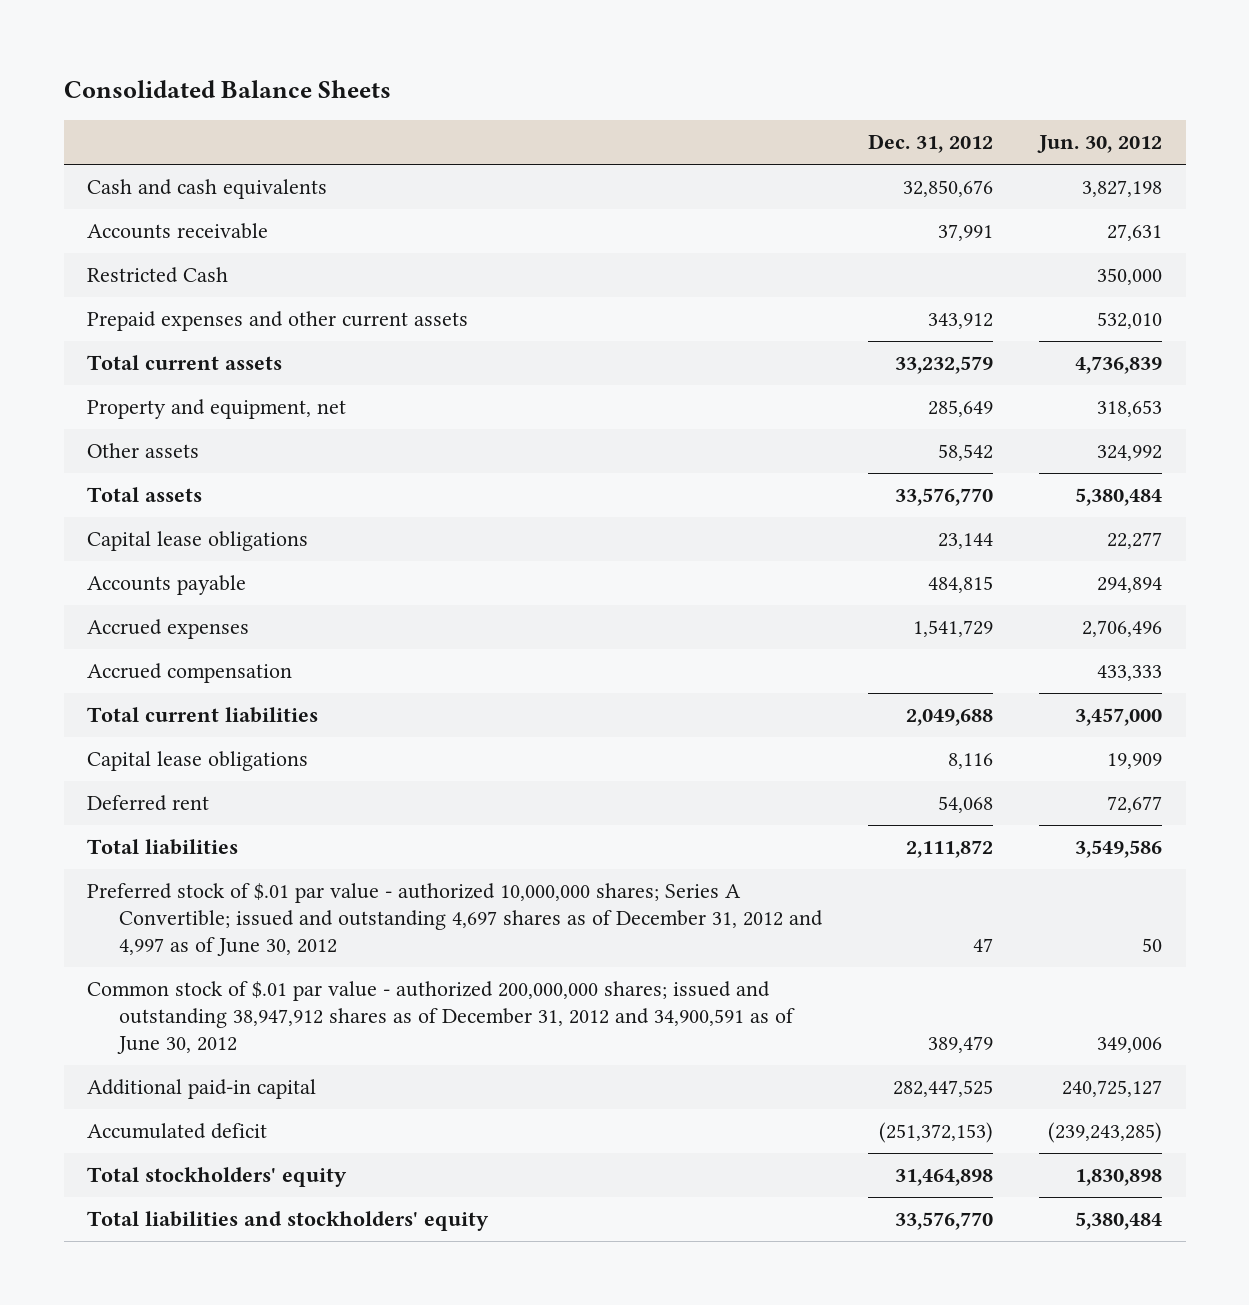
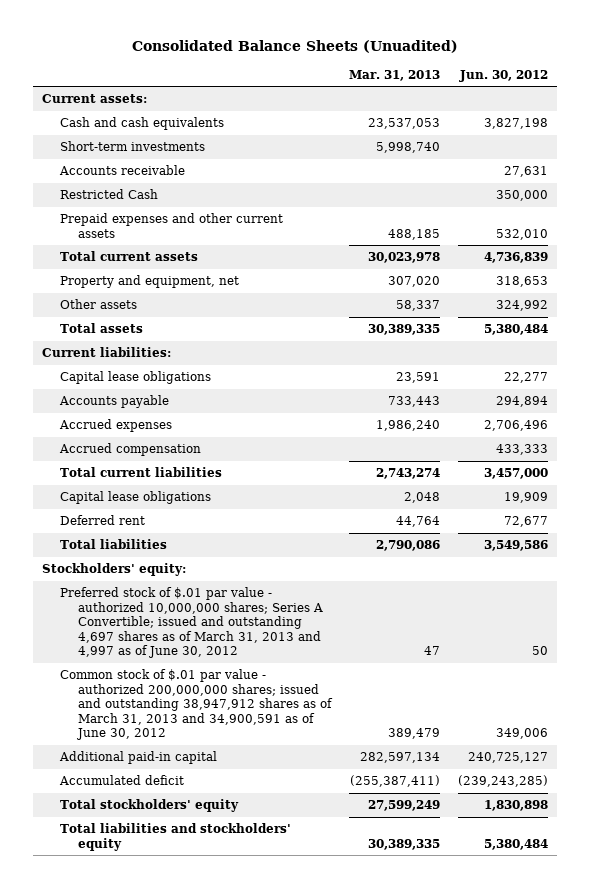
[63,80,391,99] Consolidated Balance Sheets -> [132,40,459,54] Consolidated Balance Sheets (Unuadited)
[867,134,993,154] Dec. 31, 2012 -> none
none -> [349,69,441,81] Mar. 31, 2013
none -> [42,94,148,104] Current assets:
none -> [60,141,206,152] Short-term investments
none -> [42,347,172,358] Current liabilities:
none -> [42,563,187,577] Stockholders' equity:
[86,883,823,957] Preferred stock of $.01 par value - authorized 10,000,000 shares; Series A Convertible; issued and outstanding 4,697 shares as of December 31, 2012 and 4,997 as of June 30, 2012 -> [60,587,324,659] Preferred stock of $.01 par value - authorized 10,000,000 shares; Series A Convertible; issued and outstanding 4,697 shares as of March 31, 2013 and 4,997 as of June 30, 2012
[86,981,795,1055] Common stock of $.01 par value - authorized 200,000,000 shares; issued and outstanding 38,947,912 shares as of December 31, 2012 and 34,900,591 as of June 30, 2012 -> [60,669,334,741] Common stock of $.01 par value - authorized 200,000,000 shares; issued and outstanding 38,947,912 shares as of March 31, 2013 and 34,900,591 as of June 30, 2012

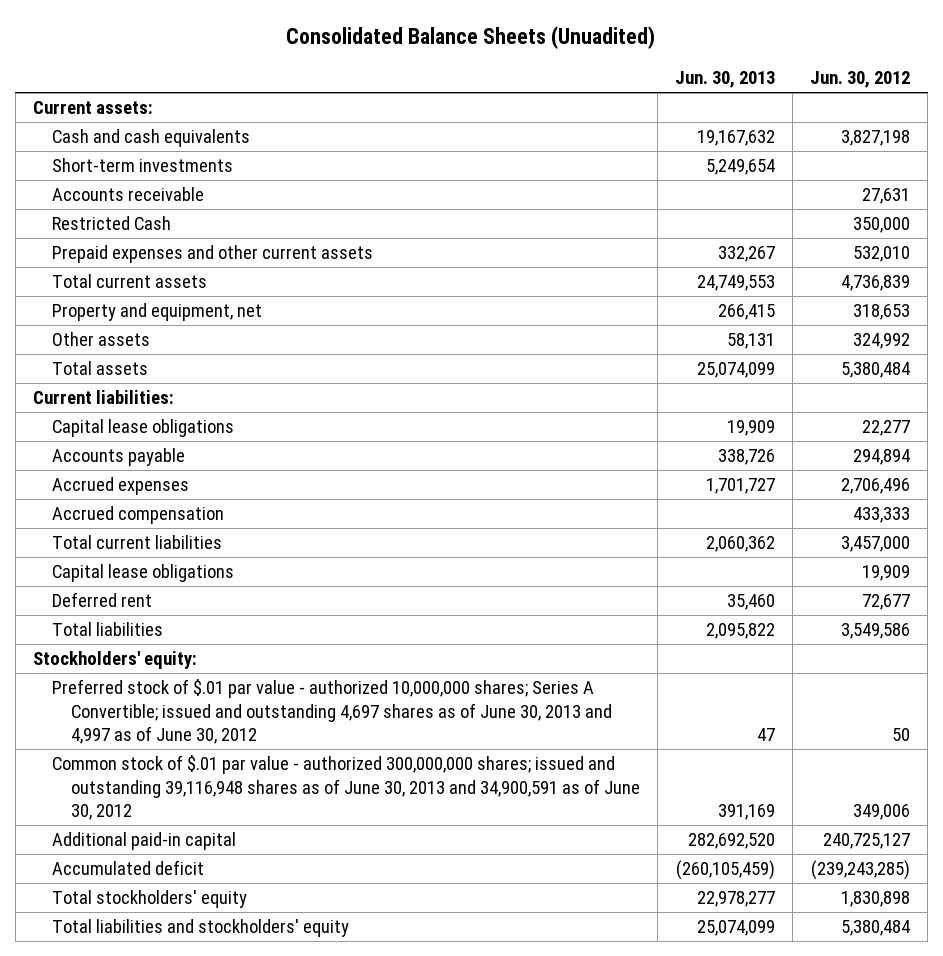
[349,69,441,81] Mar. 31, 2013 -> none
none -> [675,71,776,89] Jun. 30, 2013
[60,587,324,659] Preferred stock of $.01 par value - authorized 10,000,000 shares; Series A Convertible; issued and outstanding 4,697 shares as of March 31, 2013 and 4,997 as of June 30, 2012 -> [51,679,613,745] Preferred stock of $.01 par value - authorized 10,000,000 shares; Series A Convertible; issued and outstanding 4,697 shares as of June 30, 2013 and 4,997 as of June 30, 2012
[60,669,334,741] Common stock of $.01 par value - authorized 200,000,000 shares; issued and outstanding 38,947,912 shares as of March 31, 2013 and 34,900,591 as of June 30, 2012 -> [51,755,641,821] Common stock of $.01 par value - authorized 300,000,000 shares; issued and outstanding 39,116,948 shares as of June 30, 2013 and 34,900,591 as of June 30, 2012

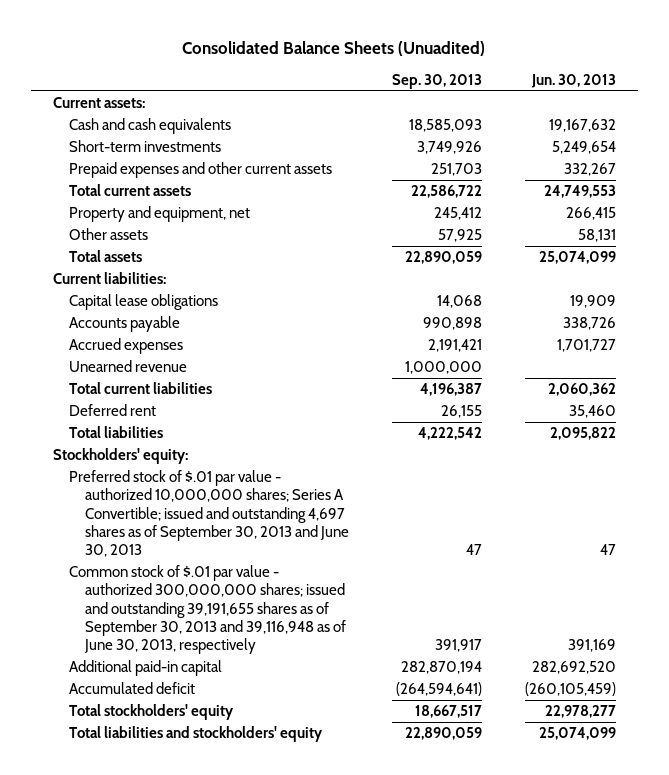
[810,71,911,89] Jun. 30, 2012 -> none
none -> [392,74,483,90] Sep. 30, 2013
[51,187,204,202] Accounts receivable -> none
[51,216,171,231] Restricted Cash -> none
[51,506,224,525] Accrued compensation -> none
none -> [69,360,188,373] Unearned revenue
[51,564,234,583] Capital lease obligations -> none
[51,679,613,745] Preferred stock of $.01 par value - authorized 10,000,000 shares; Series A Convertible; issued and outstanding 4,697 shares as of June 30, 2013 and 4,997 as of June 30, 2012 -> [69,470,350,558] Preferred stock of $.01 par value - authorized 10,000,000 shares; Series A Convertible; issued and outstanding 4,697 shares as of September 30, 2013 and June 30, 2013
[51,755,641,821] Common stock of $.01 par value - authorized 300,000,000 shares; issued and outstanding 39,116,948 shares as of June 30, 2013 and 34,900,591 as of June 30, 2012 -> [69,565,347,655] Common stock of $.01 par value - authorized 300,000,000 shares; issued and outstanding 39,191,655 shares as of September 30, 2013 and 39,116,948 as of June 30, 2013, respectively

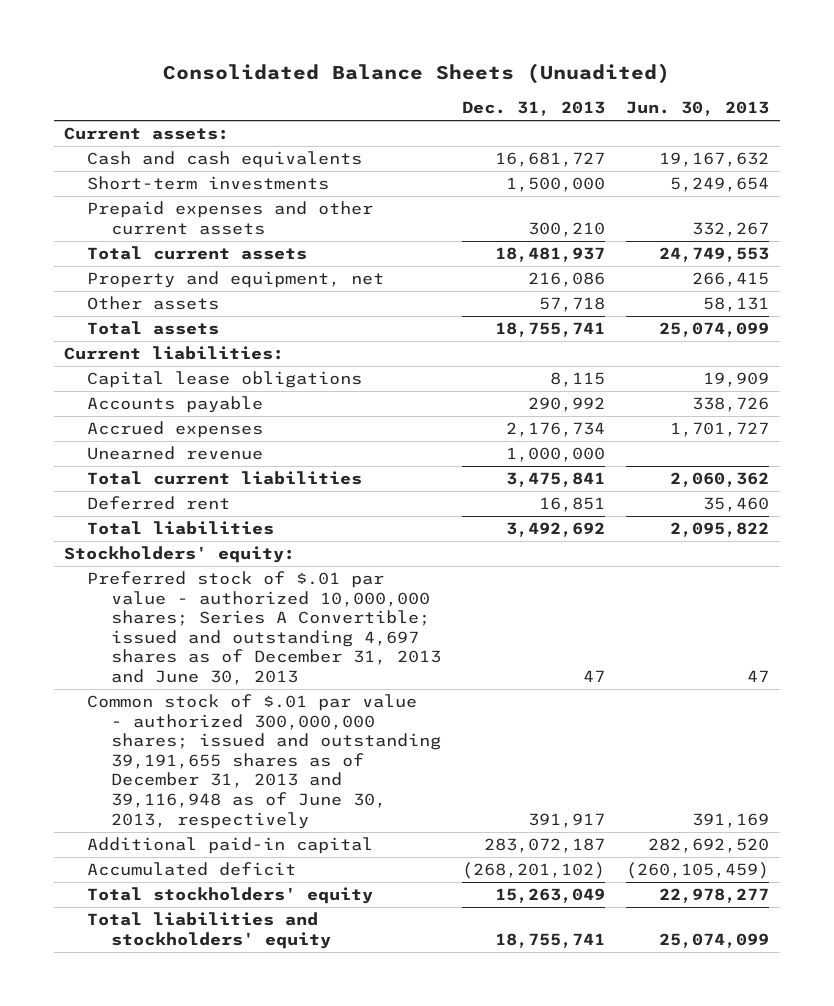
[392,74,483,90] Sep. 30, 2013 -> none
none -> [461,101,605,117] Dec. 31, 2013
[69,470,350,558] Preferred stock of $.01 par value - authorized 10,000,000 shares; Series A Convertible; issued and outstanding 4,697 shares as of September 30, 2013 and June 30, 2013 -> [87,571,441,686] Preferred stock of $.01 par value - authorized 10,000,000 shares; Series A Convertible; issued and outstanding 4,697 shares as of December 31, 2013 and June 30, 2013
[69,565,347,655] Common stock of $.01 par value - authorized 300,000,000 shares; issued and outstanding 39,191,655 shares as of September 30, 2013 and 39,116,948 as of June 30, 2013, respectively -> [87,694,441,829] Common stock of $.01 par value - authorized 300,000,000 shares; issued and outstanding 39,191,655 shares as of December 31, 2013 and 39,116,948 as of June 30, 2013, respectively

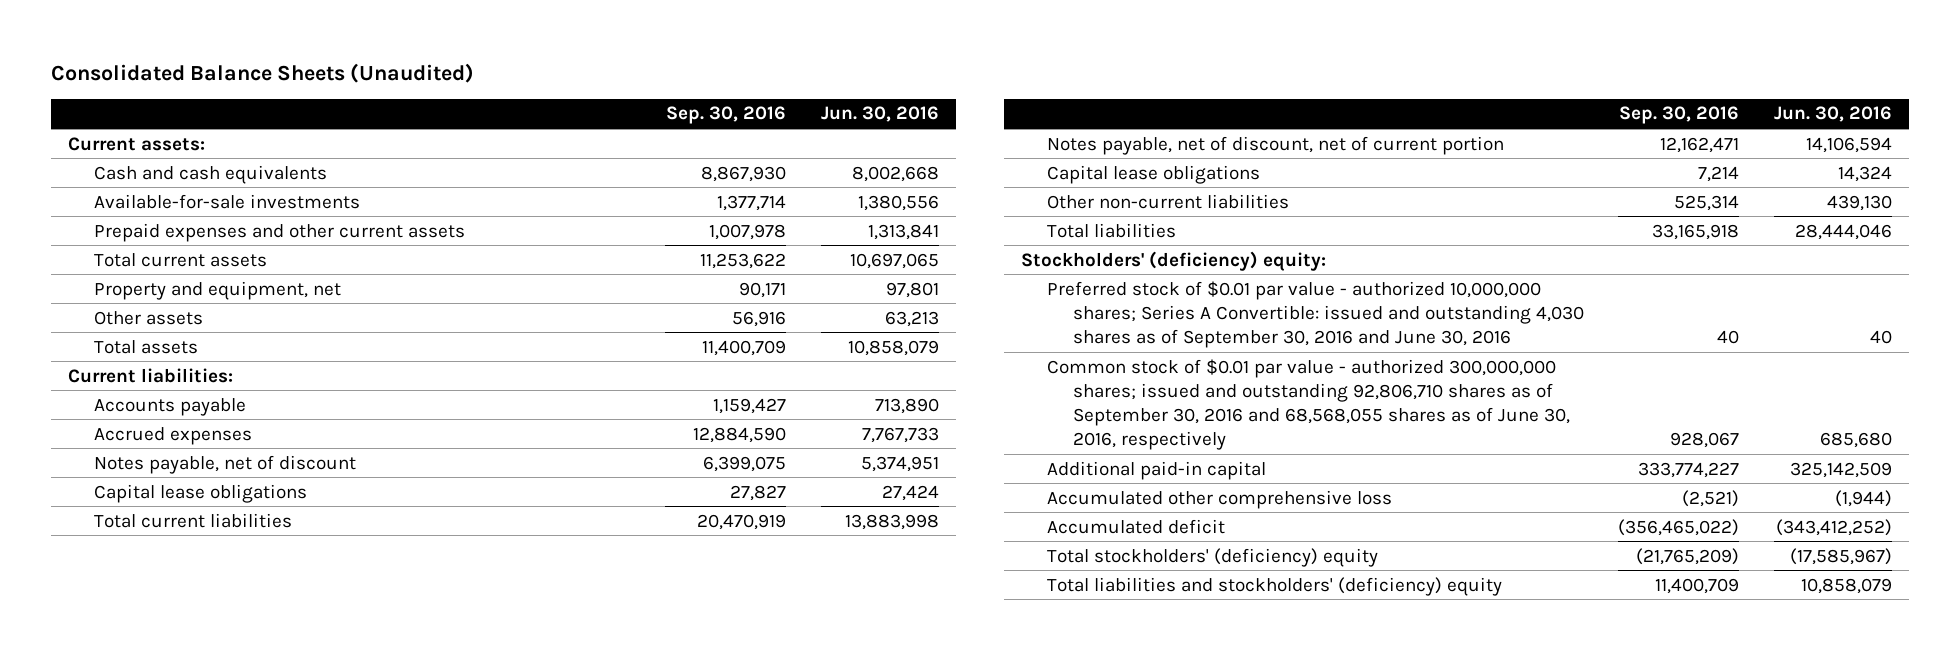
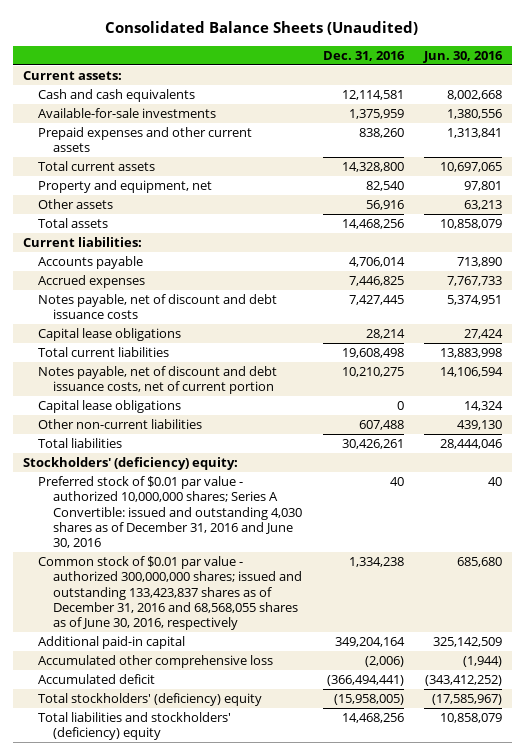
[666,106,787,125] Sep. 30, 2016 -> none
none -> [322,50,405,61] Dec. 31, 2016
[93,454,356,474] Notes payable, net of discount -> [38,293,278,320] Notes payable, net of discount and debt issuance costs
[1046,135,1504,155] Notes payable, net of discount, net of current portion -> [38,365,278,395] Notes payable, net of discount and debt issuance costs, net of current portion
[1046,280,1584,348] Preferred stock of $0.01 par value - authorized 10,000,000 shares; Series A Convertible: issued and outstanding 4,030 shares as of September 30, 2016 and June 30, 2016 -> [38,475,303,549] Preferred stock of $0.01 par value - authorized 10,000,000 shares; Series A Convertible: issued and outstanding 4,030 shares as of December 31, 2016 and June 30, 2016
[1046,358,1570,451] Common stock of $0.01 par value - authorized 300,000,000 shares; issued and outstanding 92,806,710 shares as of September 30, 2016 and 68,568,055 shares as of June 30, 2016, respectively -> [38,555,303,631] Common stock of $0.01 par value - authorized 300,000,000 shares; issued and outstanding 133,423,837 shares as of December 31, 2016 and 68,568,055 shares as of June 30, 2016, respectively

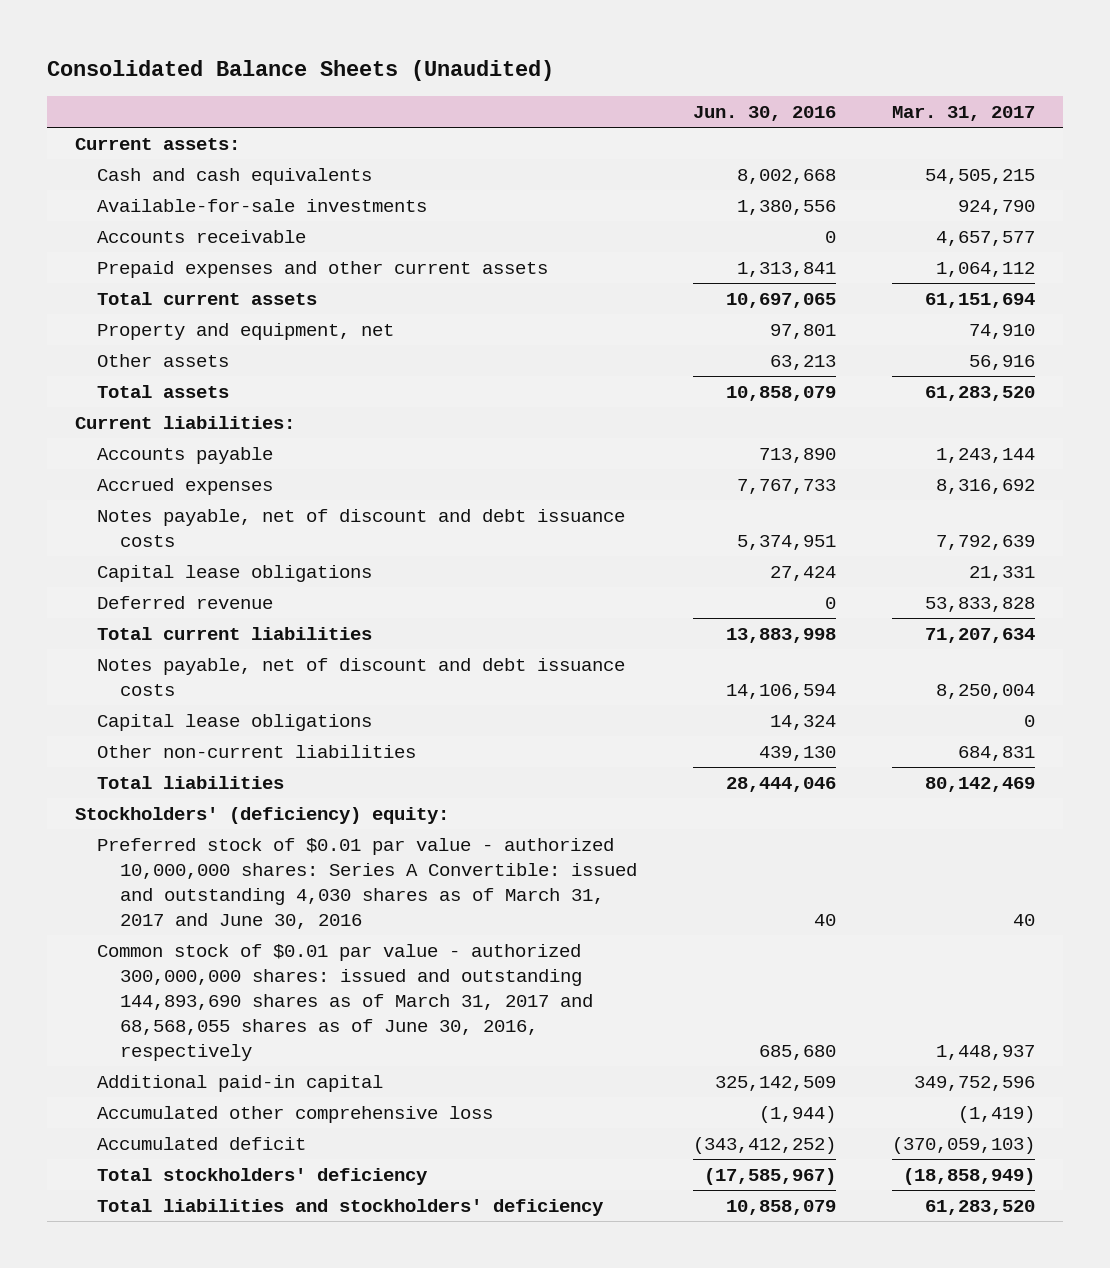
[322,50,405,61] Dec. 31, 2016 -> none
none -> [892,105,1036,121] Mar. 31, 2017
none -> [97,230,307,244] Accounts receivable
none -> [97,596,274,610] Deferred revenue
[38,365,278,395] Notes payable, net of discount and debt issuance costs, net of current portion -> [97,658,626,696] Notes payable, net of discount and debt issuance costs
[38,475,303,549] Preferred stock of $0.01 par value - authorized 10,000,000 shares; Series A Convertible: issued and outstanding 4,030 shares as of December 31, 2016 and June 30, 2016 -> [97,838,637,929] Preferred stock of $0.01 par value - authorized 10,000,000 shares: Series A Convertible: issued and outstanding 4,030 shares as of March 31, 2017 and June 30, 2016
[38,555,303,631] Common stock of $0.01 par value - authorized 300,000,000 shares; issued and outstanding 133,423,837 shares as of December 31, 2016 and 68,568,055 shares as of June 30, 2016, respectively -> [97,944,593,1061] Common stock of $0.01 par value - authorized 300,000,000 shares: issued and outstanding 144,893,690 shares as of March 31, 2017 and 68,568,055 shares as of June 30, 2016, respectively
[38,692,263,706] Total stockholders' (deficiency) equity -> [97,1168,429,1186] Total stockholders' deficiency
[38,711,232,741] Total liabilities and stockholders' (deficiency) equity -> [97,1199,605,1217] Total liabilities and stockholders' deficiency

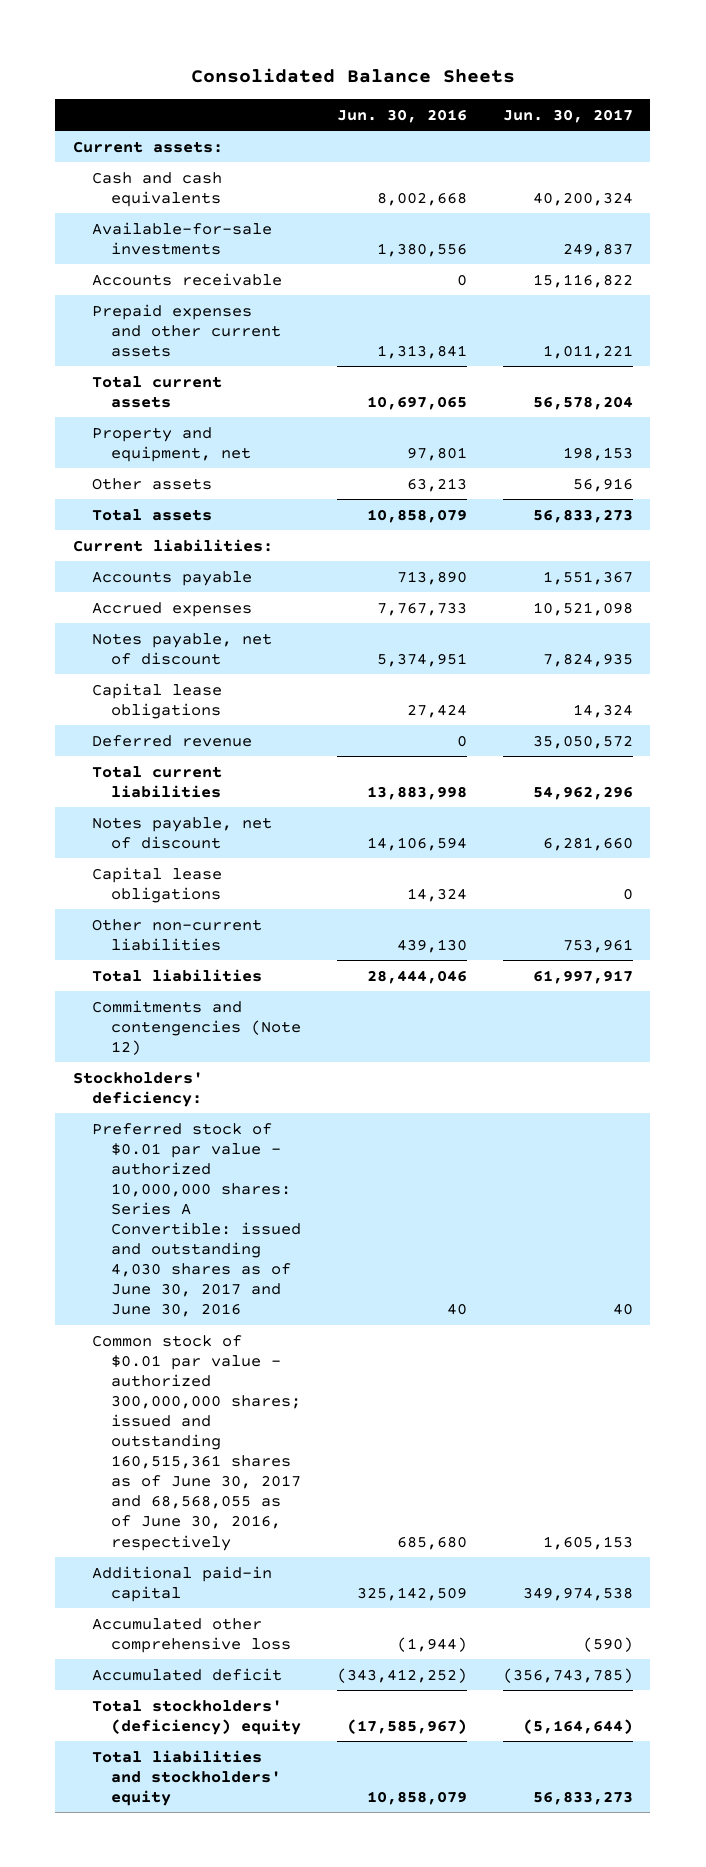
[46,60,554,82] Consolidated Balance Sheets (Unaudited) -> [190,68,515,84] Consolidated Balance Sheets
[892,105,1036,121] Mar. 31, 2017 -> none
none -> [502,108,633,123] Jun. 30, 2017
[97,509,626,547] Notes payable, net of discount and debt issuance costs -> [92,632,273,665] Notes payable, net of discount
[97,658,626,696] Notes payable, net of discount and debt issuance costs -> [92,816,273,849] Notes payable, net of discount
none -> [92,999,302,1055] Commitments and contengencies (Note 12)
[74,807,449,825] Stockholders' (deficiency) equity: -> [73,1071,204,1107] Stockholders' deficiency:
[97,838,637,929] Preferred stock of $0.01 par value - authorized 10,000,000 shares: Series A Convertible: issued and outstanding 4,030 shares as of March 31, 2017 and June 30, 2016 -> [92,1122,302,1318] Preferred stock of $0.01 par value - authorized 10,000,000 shares: Series A Convertible: issued and outstanding 4,030 shares as of June 30, 2017 and June 30, 2016
[97,944,593,1061] Common stock of $0.01 par value - authorized 300,000,000 shares: issued and outstanding 144,893,690 shares as of March 31, 2017 and 68,568,055 shares as of June 30, 2016, respectively -> [92,1334,302,1551] Common stock of $0.01 par value - authorized 300,000,000 shares; issued and outstanding 160,515,361 shares as of June 30, 2017 and 68,568,055 as of June 30, 2016, respectively
[97,1168,429,1186] Total stockholders' deficiency -> [92,1699,302,1735] Total stockholders' (deficiency) equity
[97,1199,605,1217] Total liabilities and stockholders' deficiency -> [92,1749,282,1806] Total liabilities and stockholders' equity

